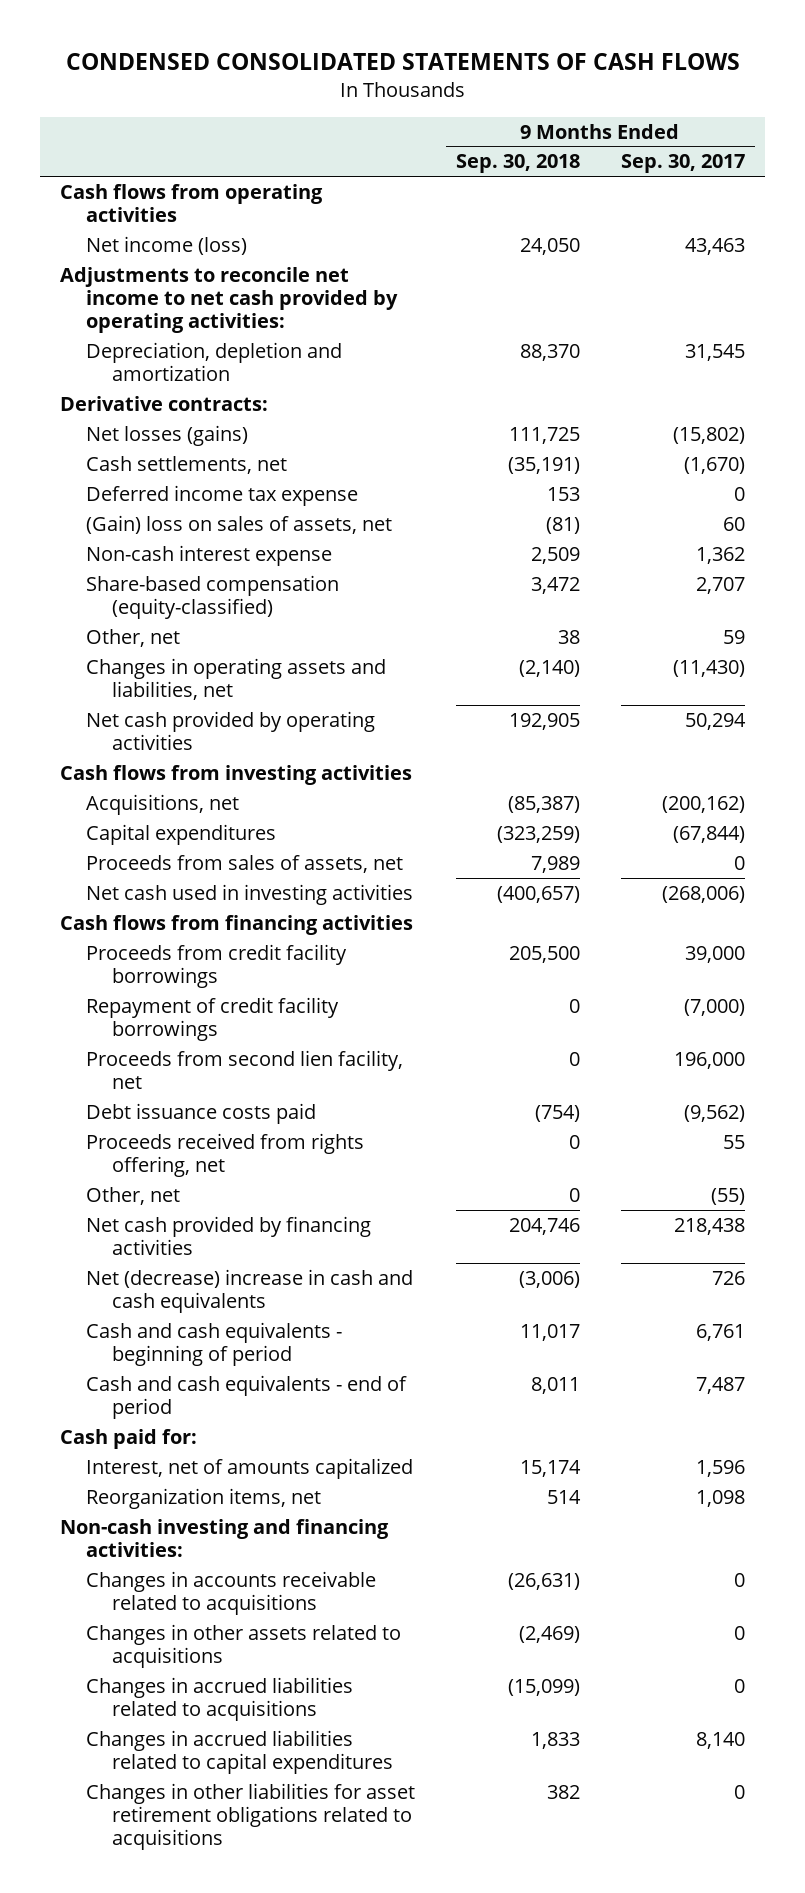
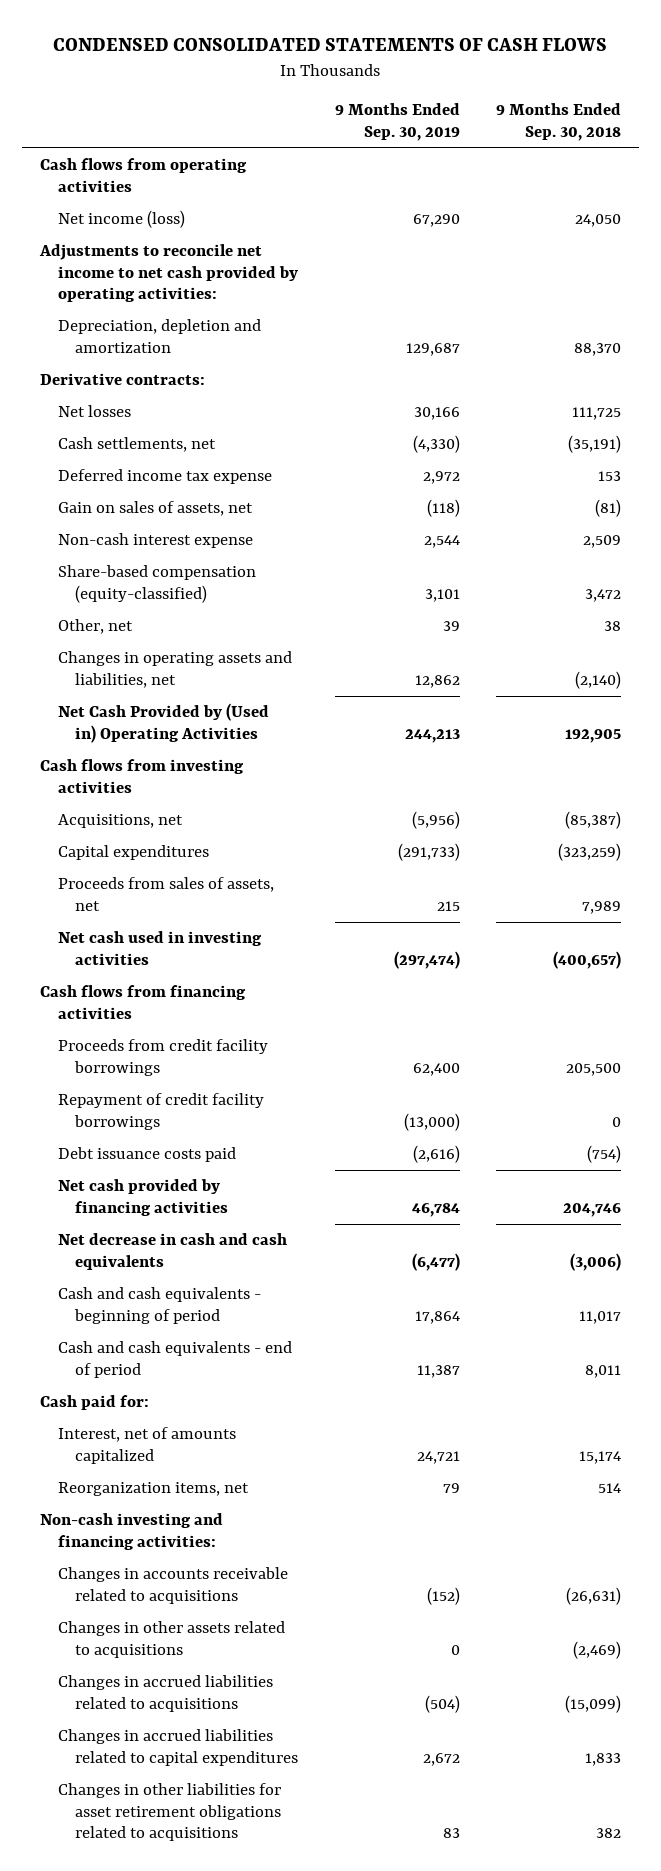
[620,154,745,174] Sep. 30, 2017 -> none
none -> [334,103,460,141] 9 Months Ended Sep. 30, 2019
[85,424,248,446] Net losses (gains) -> [57,405,131,418] Net losses
[85,514,392,534] (Gain) loss on sales of assets, net -> [57,501,253,517] Gain on sales of assets, net
[85,710,375,751] Net cash provided by operating activities -> [57,703,269,743] Net Cash Provided by (Used in) Operating Activities
[85,1049,403,1090] Proceeds from second lien facility, net -> none
[85,1132,364,1178] Proceeds received from rights offering, net -> none
[85,1186,180,1205] Other, net -> none
[85,1268,413,1314] Net (decrease) increase in cash and cash equivalents -> [57,1233,287,1270] Net decrease in cash and cash equivalents

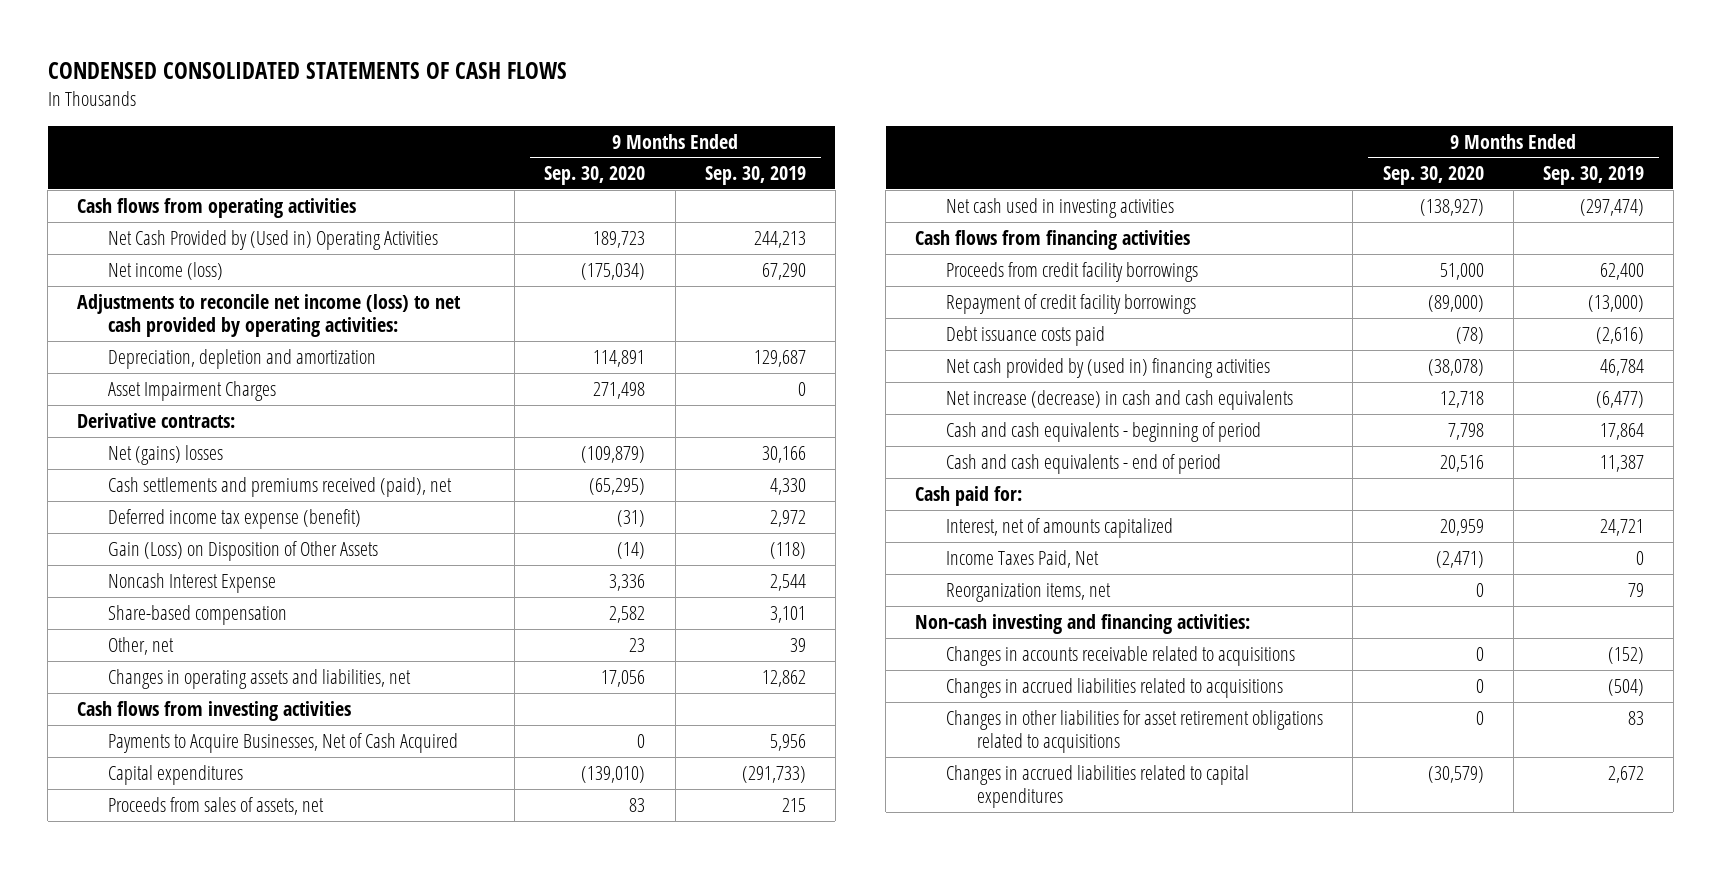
[495,103,621,141] 9 Months Ended Sep. 30, 2018 -> none
none -> [544,166,646,186] Sep. 30, 2020
[57,703,269,743] Net Cash Provided by (Used in) Operating Activities -> [108,229,439,250] Net Cash Provided by (Used in) Operating Activities
[39,244,298,303] Adjustments to reconcile net income to net cash provided by operating activities: -> [77,293,462,338] Adjustments to reconcile net income (loss) to net cash provided by operating activities:
none -> [108,380,277,401] Asset Impairment Charges
[57,405,131,418] Net losses -> [108,444,224,465] Net (gains) losses
[57,437,216,453] Cash settlements, net -> [108,476,453,497] Cash settlements and premiums received (paid), net
[412,435,460,454] (4,330) -> [769,477,806,495] 4,330
[57,469,272,485] Deferred income tax expense -> [108,508,362,529] Deferred income tax expense (benefit)
[57,501,253,517] Gain on sales of assets, net -> [108,540,379,561] Gain (Loss) on Disposition of Other Assets
[57,533,253,549] Non-cash interest expense -> [108,572,277,593] Noncash Interest Expense
[57,565,256,603] Share-based compensation (equity-classified) -> [108,604,288,625] Share-based compensation
[57,814,183,829] Acquisitions, net -> none
none -> [108,732,459,753] Payments to Acquire Businesses, Net of Cash Acquired
[57,1179,229,1216] Net cash provided by financing activities -> [946,357,1271,378] Net cash provided by (used in) financing activities
[57,1233,287,1270] Net decrease in cash and cash equivalents -> [946,389,1294,410] Net increase (decrease) in cash and cash equivalents
none -> [946,549,1100,568] Income Taxes Paid, Net
[57,1621,285,1658] Changes in other assets related to acquisitions -> none
[57,1729,299,1766] Changes in accrued liabilities related to capital expenditures -> [946,764,1250,809] Changes in accrued liabilities related to capital expenditures

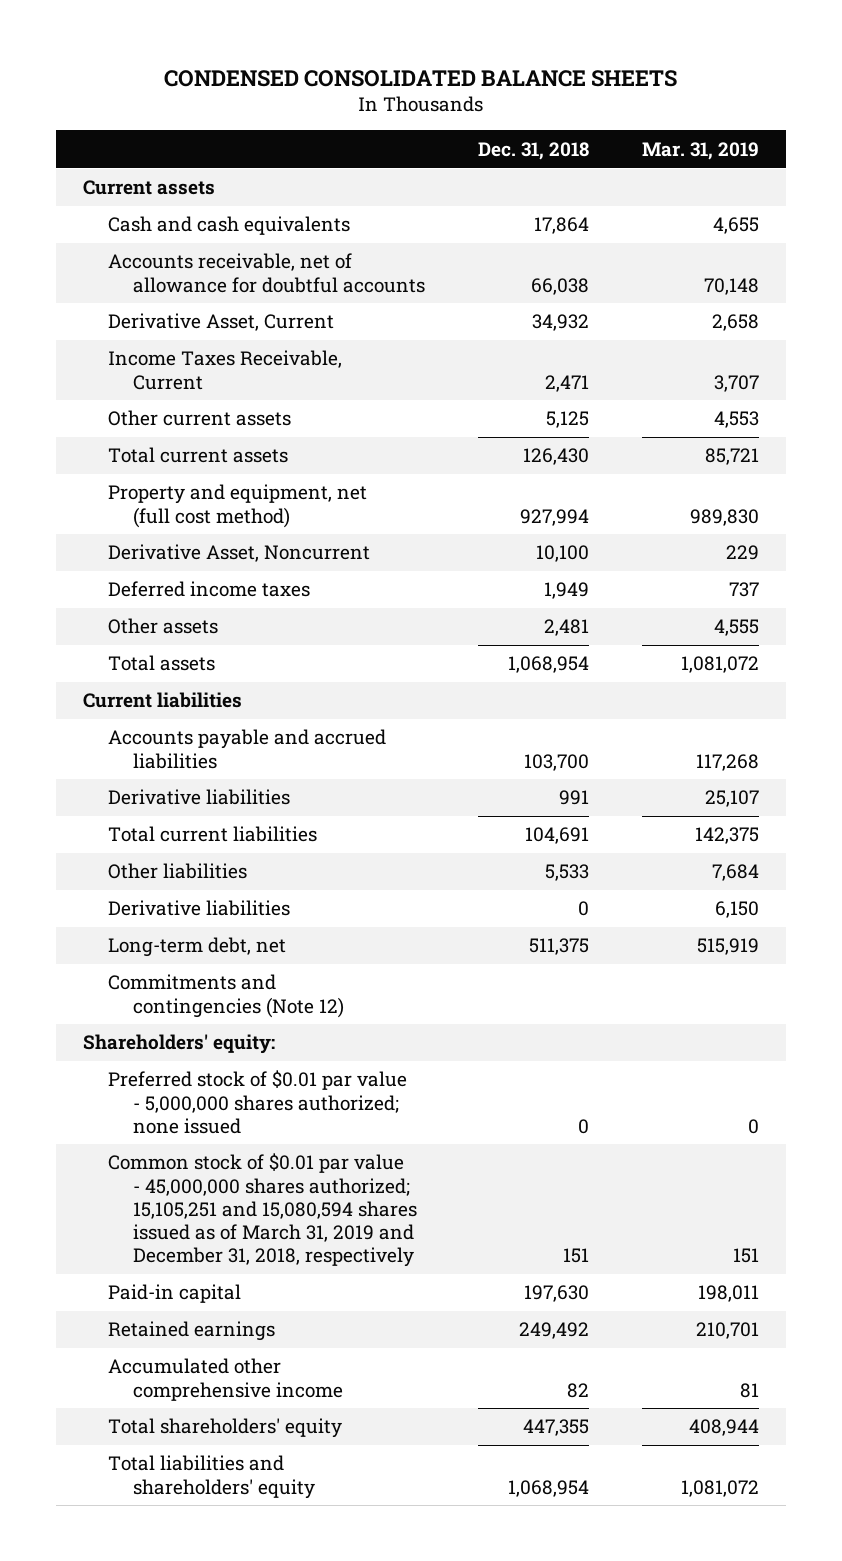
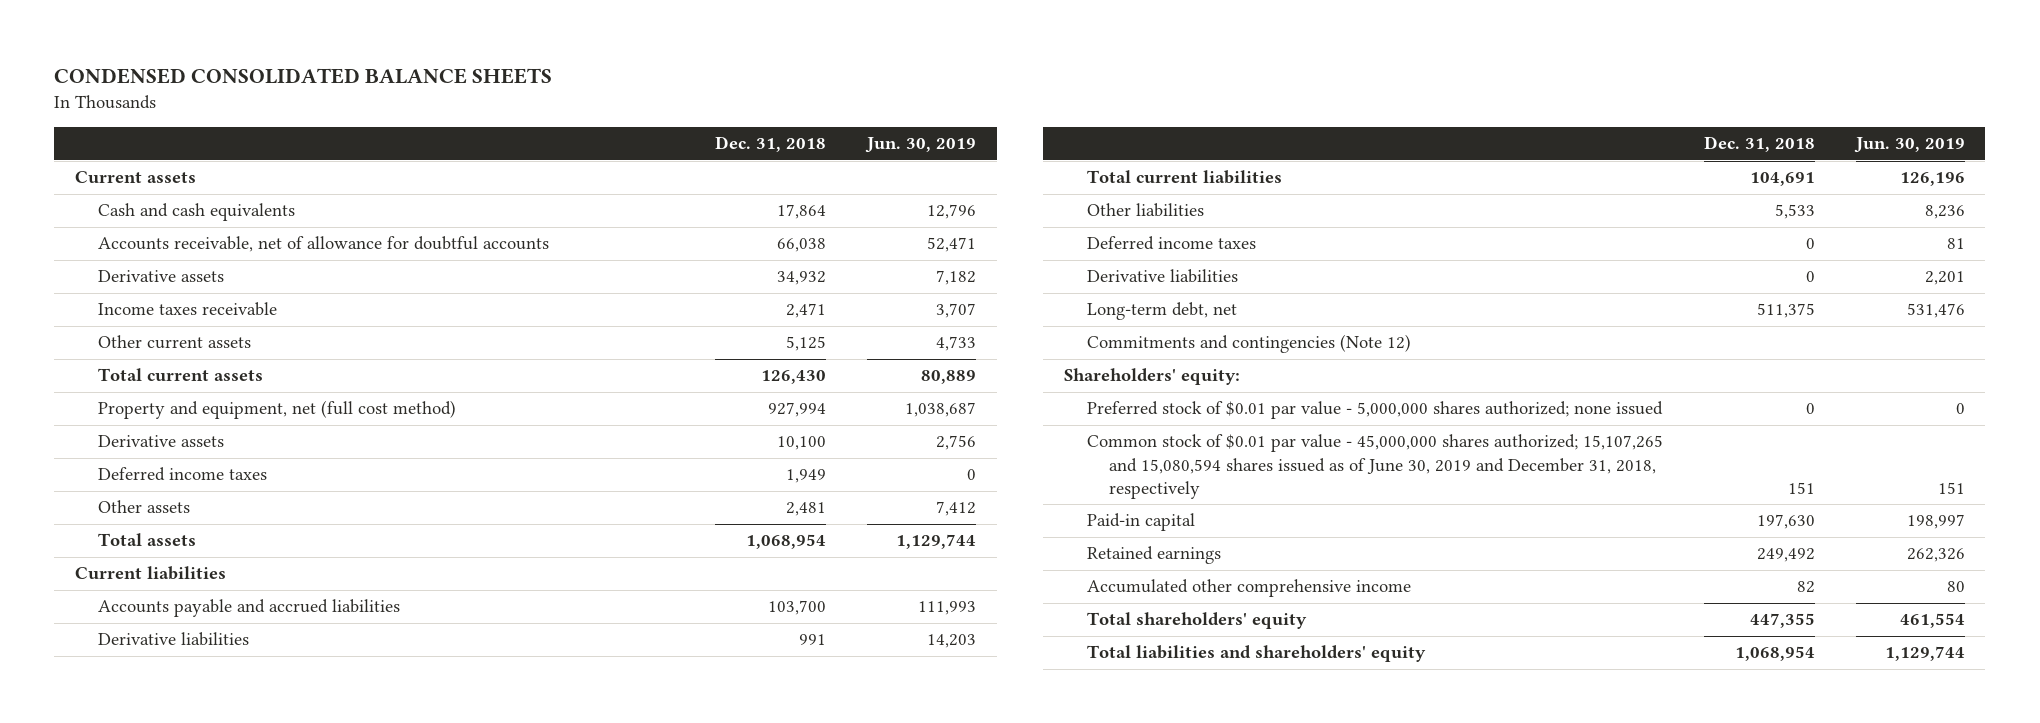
[642,141,760,160] Mar. 31, 2019 -> none
none -> [865,137,977,154] Jun. 30, 2019
[107,313,334,332] Derivative Asset, Current -> [97,270,224,283] Derivative assets
[107,350,342,390] Income Taxes Receivable, Current -> [97,302,277,317] Income taxes receivable
[107,544,370,563] Derivative Asset, Noncurrent -> [97,435,224,448] Derivative assets
none -> [1086,236,1256,251] Deferred income taxes
[107,1153,418,1267] Common stock of $0.01 par value - 45,000,000 shares authorized; 15,105,251 and 15,080,594 shares issued as of March 31, 2019 and December 31, 2018, respectively -> [1086,434,1663,499] Common stock of $0.01 par value - 45,000,000 shares authorized; 15,107,265 and 15,080,594 shares issued as of June 30, 2019 and December 31, 2018, respectively

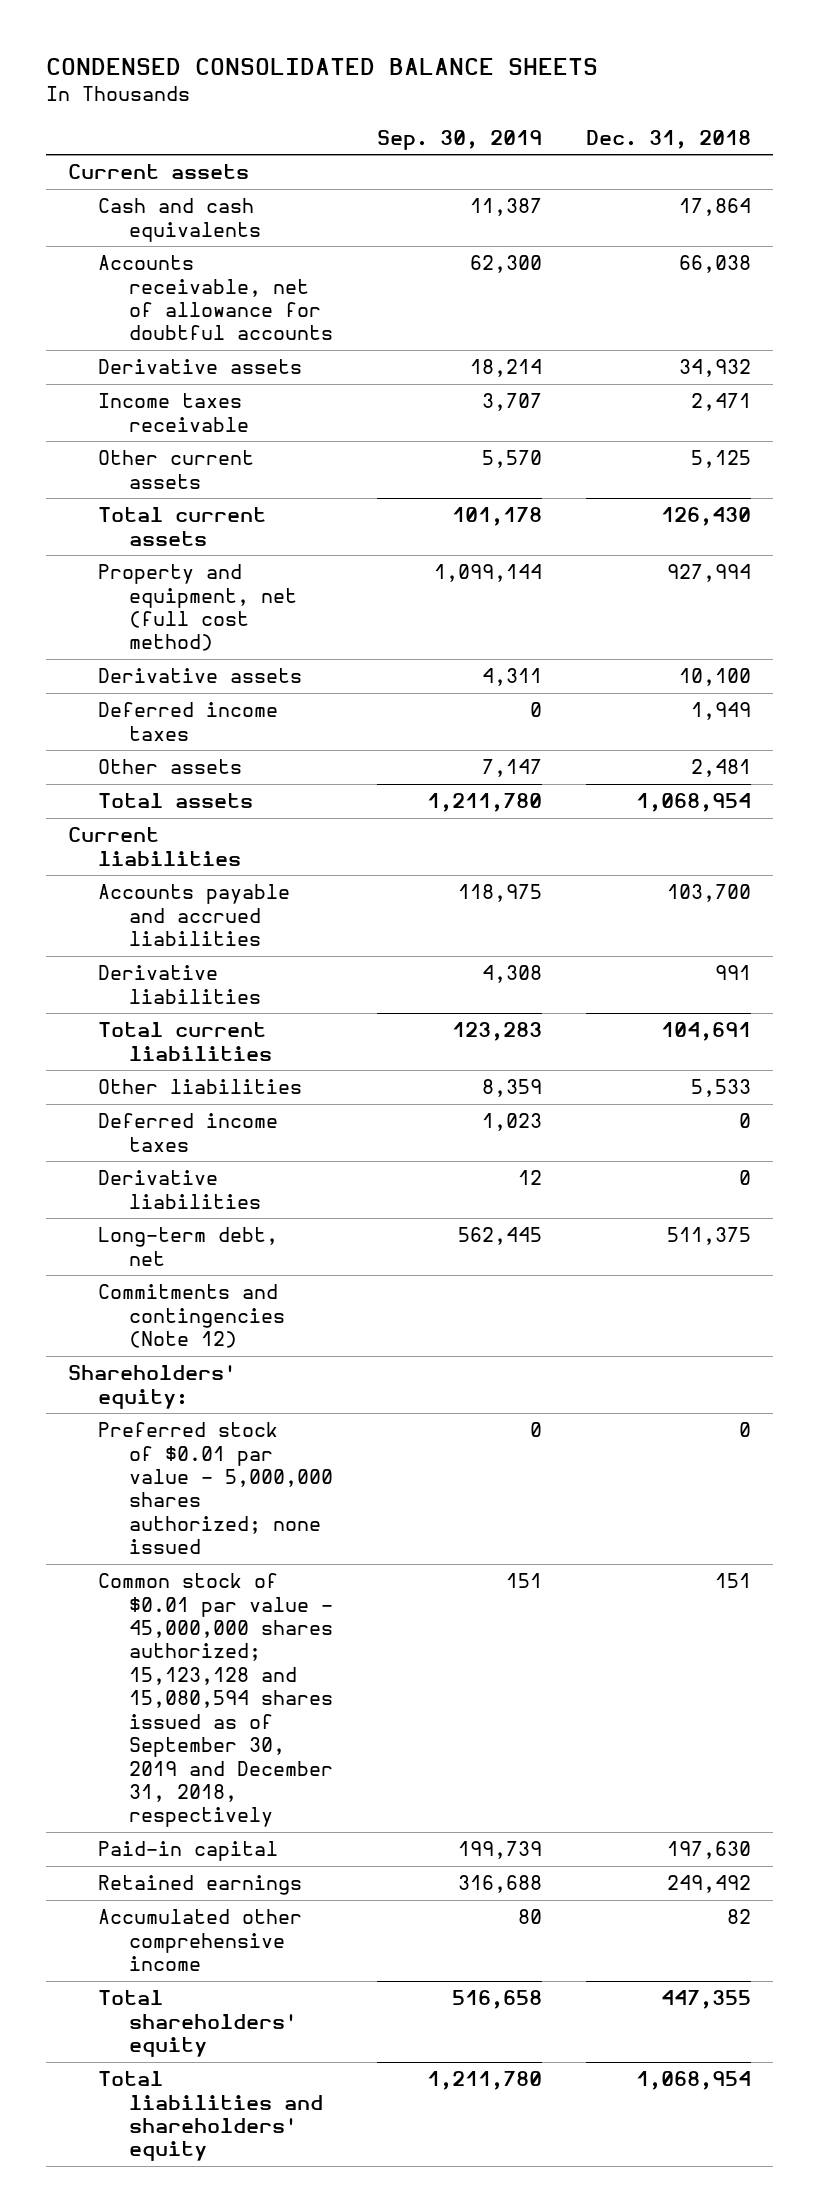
[865,137,977,154] Jun. 30, 2019 -> none
none -> [376,129,542,150] Sep. 30, 2019
[1086,434,1663,499] Common stock of $0.01 par value - 45,000,000 shares authorized; 15,107,265 and 15,080,594 shares issued as of June 30, 2019 and December 31, 2018, respectively -> [98,1573,333,1828] Common stock of $0.01 par value - 45,000,000 shares authorized; 15,123,128 and 15,080,594 shares issued as of September 30, 2019 and December 31, 2018, respectively

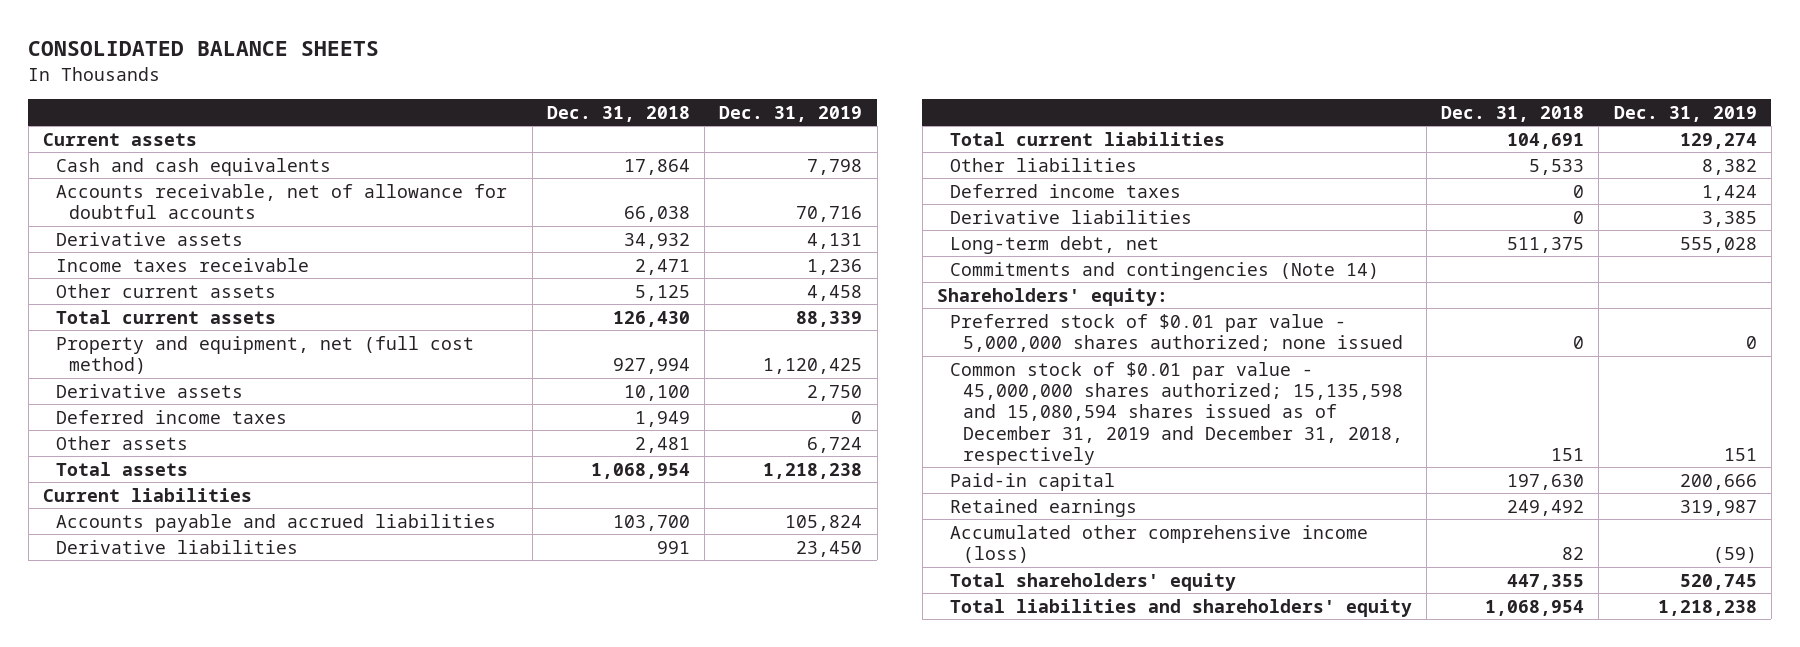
[45,58,598,76] CONDENSED CONSOLIDATED BALANCE SHEETS -> [28,41,380,57] CONSOLIDATED BALANCE SHEETS
[376,129,542,150] Sep. 30, 2019 -> none
none -> [719,105,863,122] Dec. 31, 2019
[98,1284,285,1349] Commitments and contingencies (Note 12) -> [949,261,1379,280] Commitments and contingencies (Note 14)
[98,1573,333,1828] Common stock of $0.01 par value - 45,000,000 shares authorized; 15,123,128 and 15,080,594 shares issued as of September 30, 2019 and December 31, 2018, respectively -> [949,361,1403,465] Common stock of $0.01 par value - 45,000,000 shares authorized; 15,135,598 and 15,080,594 shares issued as of December 31, 2019 and December 31, 2018, respectively
[98,1909,303,1972] Accumulated other comprehensive income -> [949,524,1368,564] Accumulated other comprehensive income (loss)

